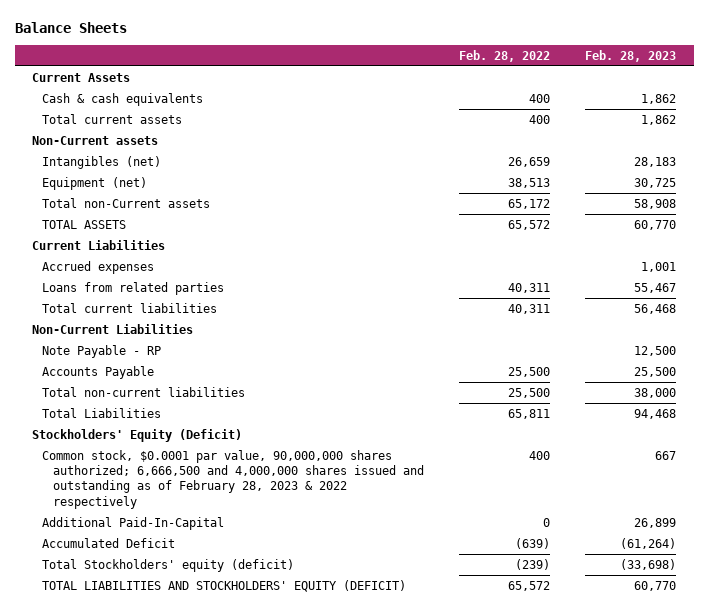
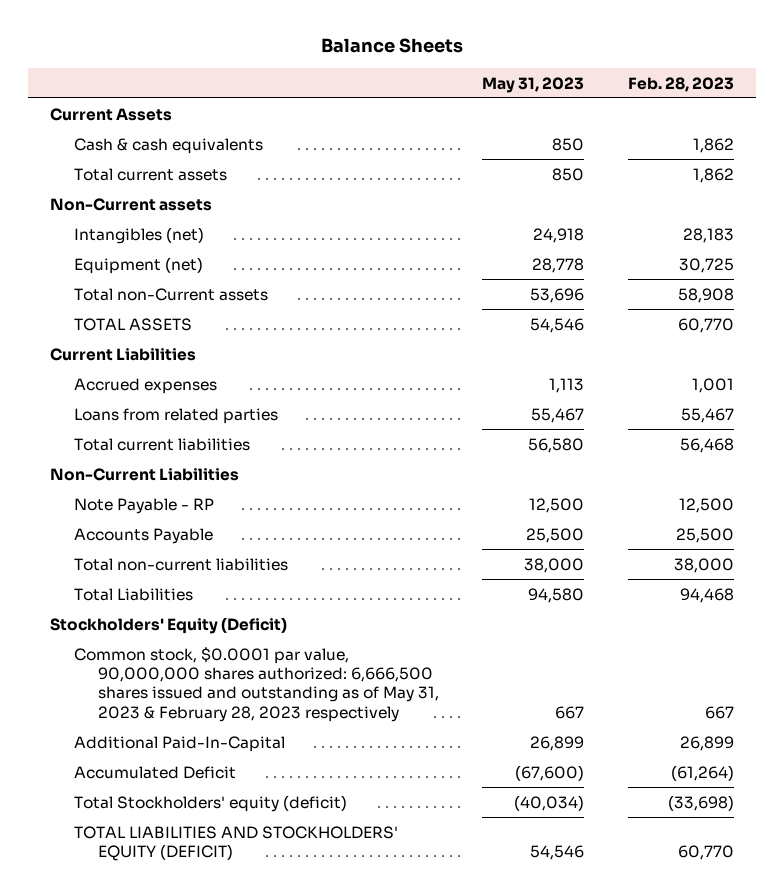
[458,49,550,62] Feb. 28, 2022 -> none
none -> [482,76,585,93] May 31, 2023
[42,449,424,509] Common stock, $0.0001 par value, 90,000,000 shares authorized; 6,666,500 and 4,000,000 shares issued and outstanding as of February 28, 2023 & 2022 respectively -> [73,646,439,722] Common stock, $0.0001 par value, 90,000,000 shares authorized: 6,666,500 shares issued and outstanding as of May 31, 2023 & February 28, 2023 respectively

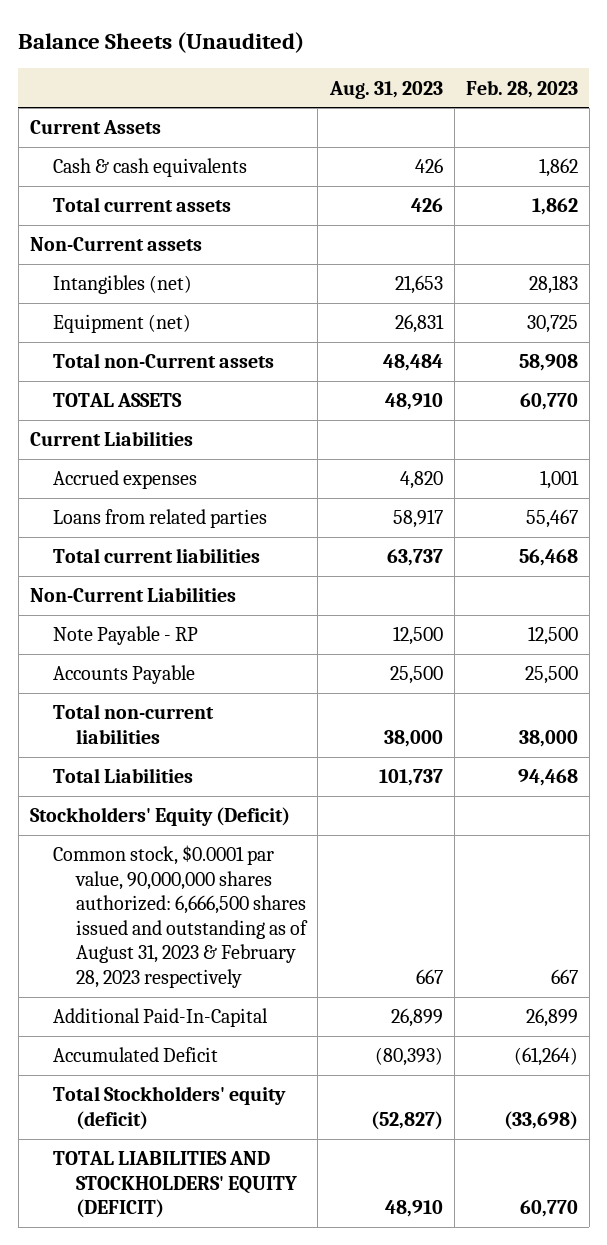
[321,38,464,54] Balance Sheets -> [18,31,305,53] Balance Sheets (Unaudited)
[482,76,585,93] May 31, 2023 -> none
none -> [328,80,443,99] Aug. 31, 2023
[73,646,439,722] Common stock, $0.0001 par value, 90,000,000 shares authorized: 6,666,500 shares issued and outstanding as of May 31, 2023 & February 28, 2023 respectively -> [52,845,309,988] Common stock, $0.0001 par value, 90,000,000 shares authorized: 6,666,500 shares issued and outstanding as of August 31, 2023 & February 28, 2023 respectively

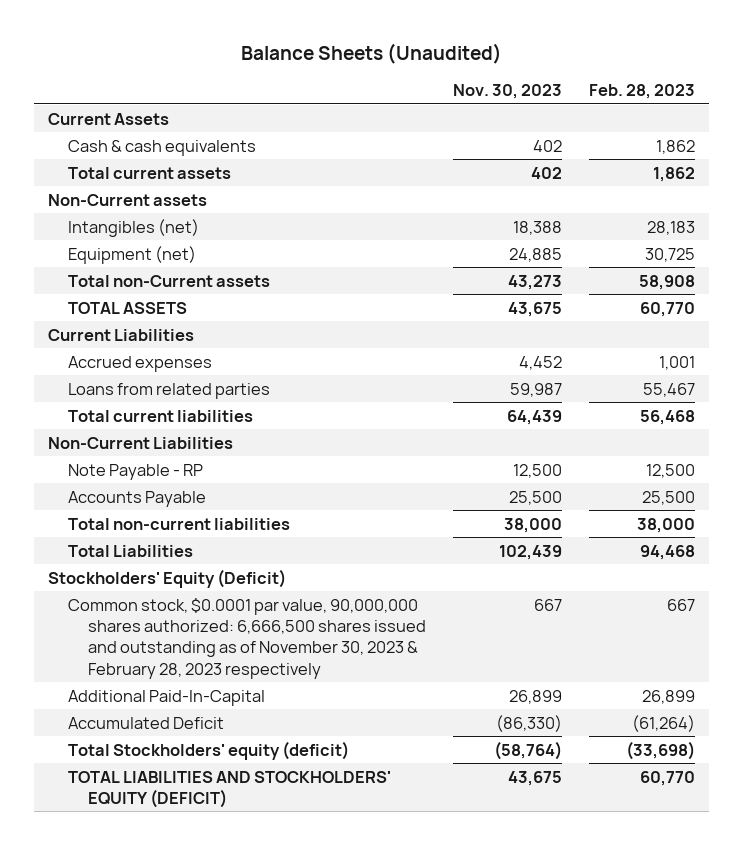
[328,80,443,99] Aug. 31, 2023 -> none
none -> [453,84,563,100] Nov. 30, 2023
[52,845,309,988] Common stock, $0.0001 par value, 90,000,000 shares authorized: 6,666,500 shares issued and outstanding as of August 31, 2023 & February 28, 2023 respectively -> [67,597,426,679] Common stock, $0.0001 par value, 90,000,000 shares authorized: 6,666,500 shares issued and outstanding as of November 30, 2023 & February 28, 2023 respectively

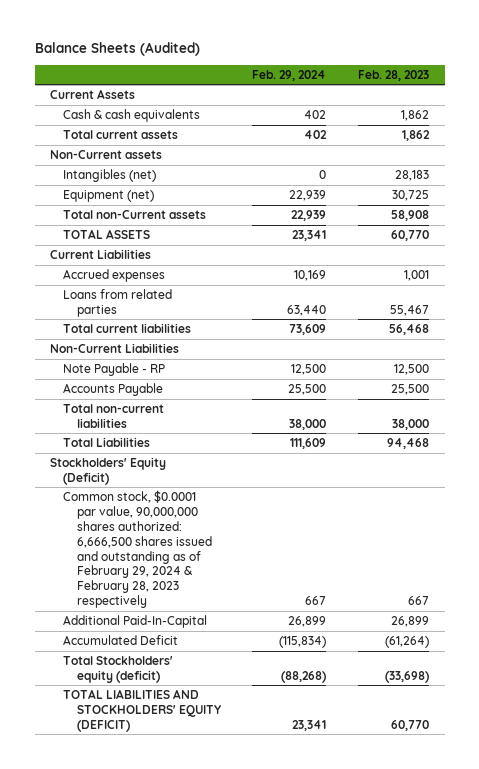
[240,43,502,65] Balance Sheets (Unaudited) -> [34,41,200,56] Balance Sheets (Audited)
[453,84,563,100] Nov. 30, 2023 -> none
none -> [252,69,327,81] Feb. 29, 2024
[67,597,426,679] Common stock, $0.0001 par value, 90,000,000 shares authorized: 6,666,500 shares issued and outstanding as of November 30, 2023 & February 28, 2023 respectively -> [63,489,212,609] Common stock, $0.0001 par value, 90,000,000 shares authorized: 6,666,500 shares issued and outstanding as of February 29, 2024 & February 28, 2023 respectively

